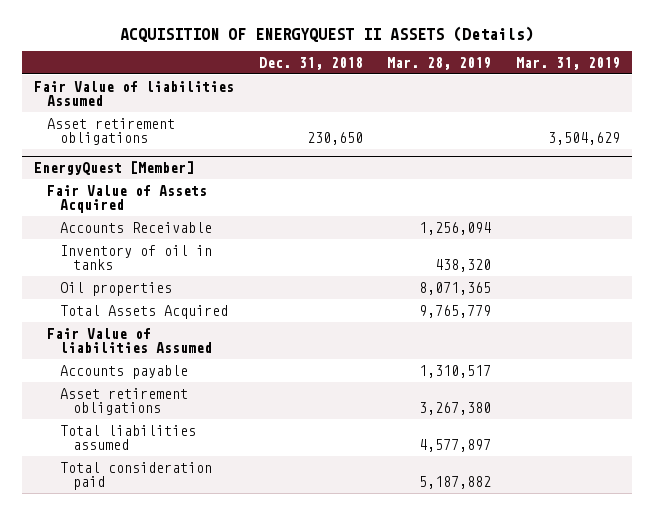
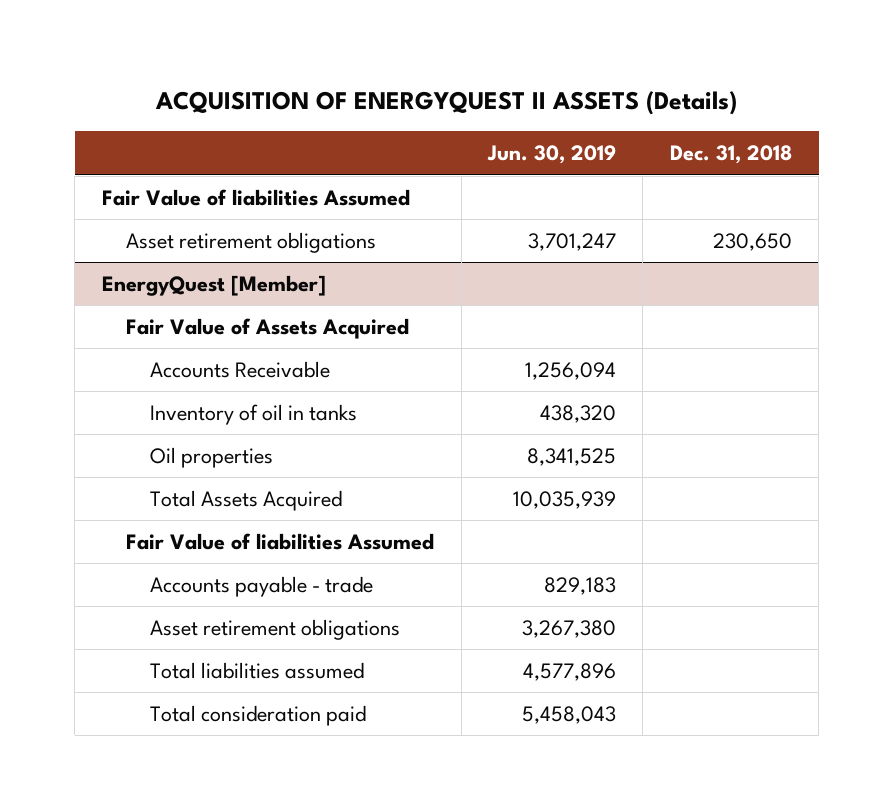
[387,56,492,70] Mar. 28, 2019 -> none
[515,56,620,70] Mar. 31, 2019 -> none
none -> [486,145,616,165] Jun. 30, 2019
[60,364,189,379] Accounts payable -> [150,575,374,597] Accounts payable - trade

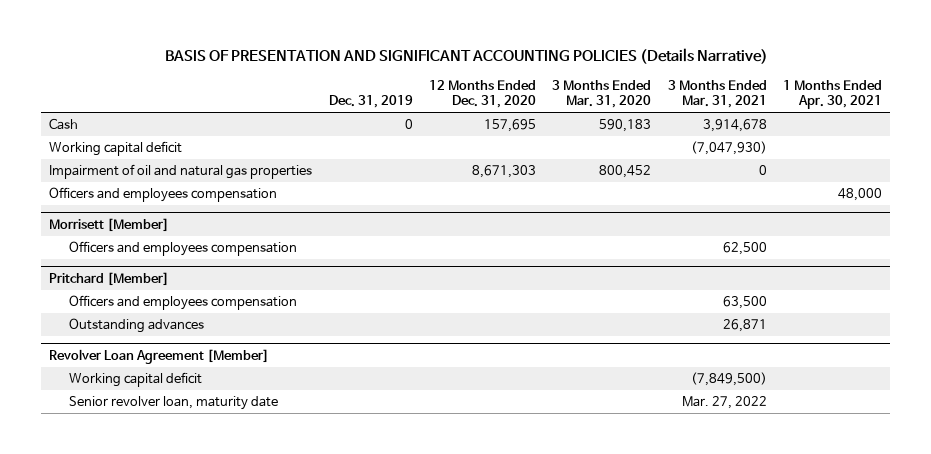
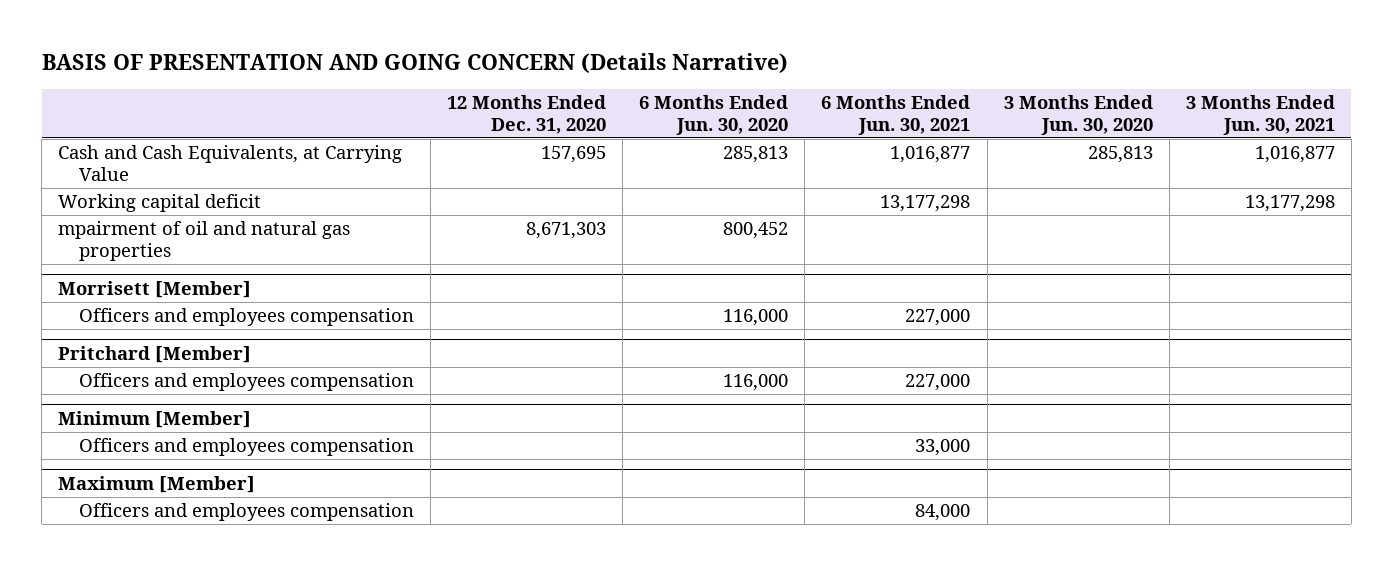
[164,48,768,65] BASIS OF PRESENTATION AND SIGNIFICANT ACCOUNTING POLICIES (Details Narrative) -> [41,53,788,74] BASIS OF PRESENTATION AND GOING CONCERN (Details Narrative)
[328,95,413,109] Dec. 31, 2019 -> none
[552,80,652,109] 3 Months Ended Mar. 31, 2020 -> none
[667,80,767,109] 3 Months Ended Mar. 31, 2021 -> none
[783,80,883,110] 1 Months Ended Apr. 30, 2021 -> none
none -> [639,95,789,135] 6 Months Ended Jun. 30, 2020
none -> [821,95,971,135] 6 Months Ended Jun. 30, 2021
none -> [1003,95,1153,135] 3 Months Ended Jun. 30, 2020
none -> [1185,95,1335,135] 3 Months Ended Jun. 30, 2021
[49,118,79,131] Cash -> [58,145,403,181] Cash and Cash Equivalents, at Carrying Value
[49,187,278,203] Officers and employees compensation -> none
[49,164,313,180] Impairment of oil and natural gas properties -> [58,221,351,261] mpairment of oil and natural gas properties
[69,318,205,334] Outstanding advances -> none
[49,348,270,364] Revolver Loan Agreement [Member] -> none
[69,372,203,388] Working capital deficit -> none
[69,396,279,411] Senior revolver loan, maturity date -> none
none -> [58,410,252,428] Minimum [Member]
none -> [78,438,414,457] Officers and employees compensation
none -> [58,475,256,493] Maximum [Member]
none -> [78,503,414,522] Officers and employees compensation

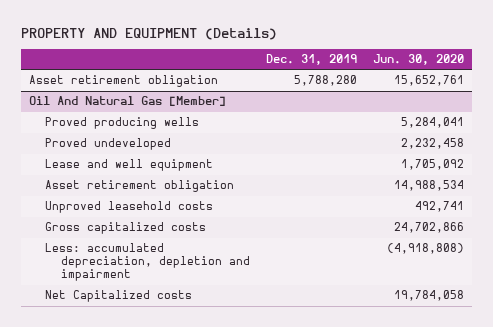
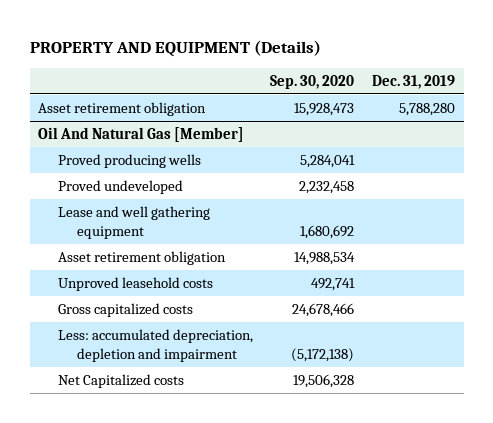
[372,54,464,66] Jun. 30, 2020 -> none
none -> [270,74,355,89] Sep. 30, 2020
[45,159,214,172] Lease and well equipment -> [57,206,210,239] Lease and well gathering equipment

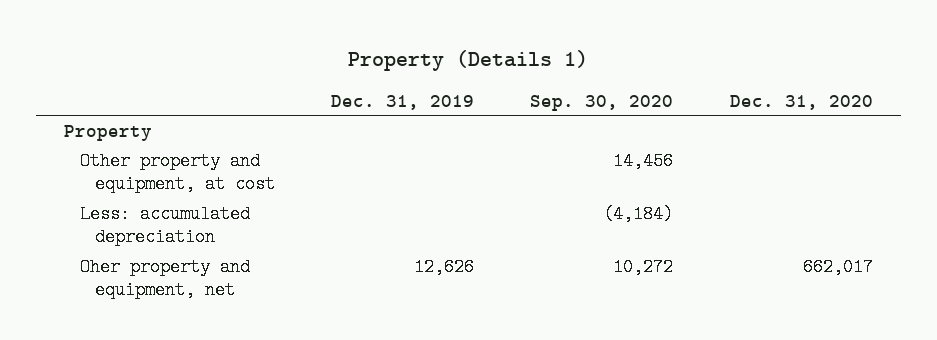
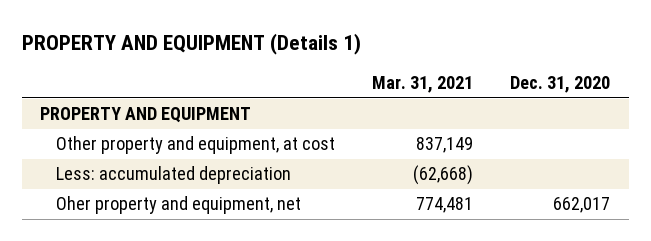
[348,50,589,72] Property (Details 1) -> [21,32,361,55] PROPERTY AND EQUIPMENT (Details 1)
[331,94,475,110] Dec. 31, 2019 -> none
[530,94,674,111] Sep. 30, 2020 -> none
none -> [372,76,474,94] Mar. 31, 2021
[64,124,153,141] Property -> [40,107,252,124] PROPERTY AND EQUIPMENT

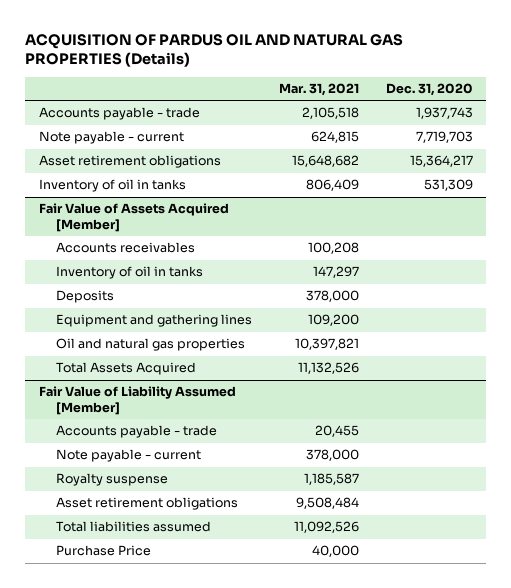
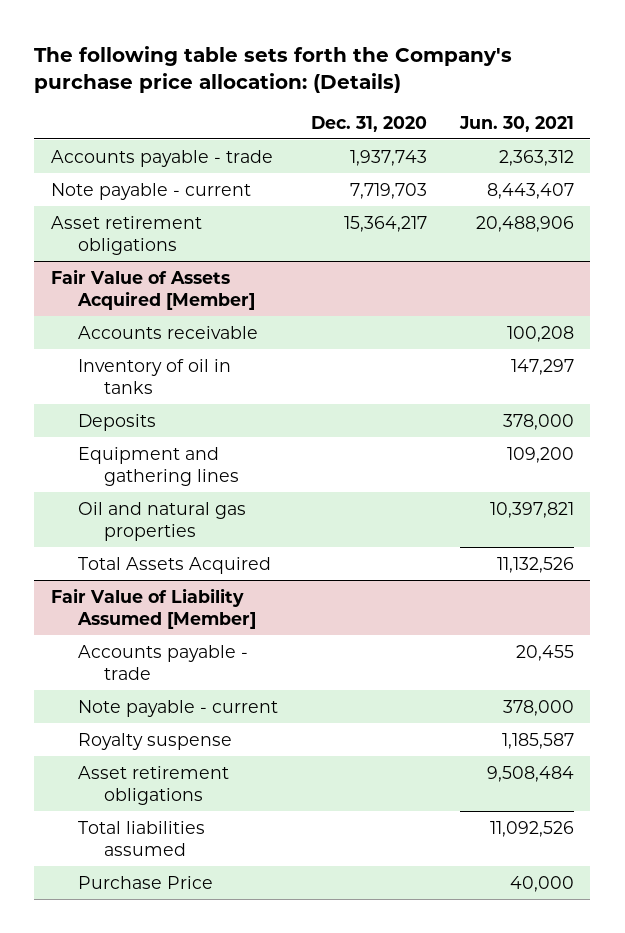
[25,33,404,68] ACQUISITION OF PARDUS OIL AND NATURAL GAS PROPERTIES (Details) -> [34,45,513,93] The following table sets forth the Company's purchase price allocation: (Details)
[278,82,359,96] Mar. 31, 2021 -> none
none -> [458,115,574,132] Jun. 30, 2021
[38,179,186,193] Inventory of oil in tanks -> none
[55,242,195,254] Accounts receivables -> [77,325,258,339] Accounts receivable

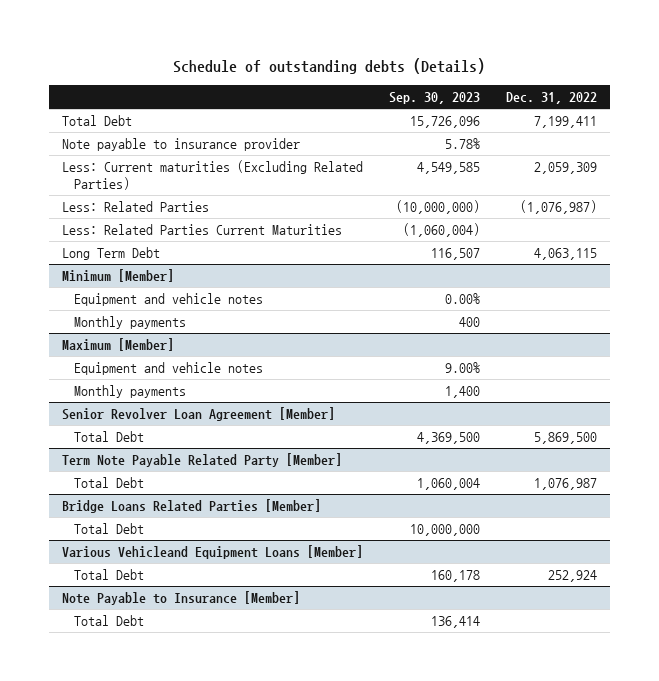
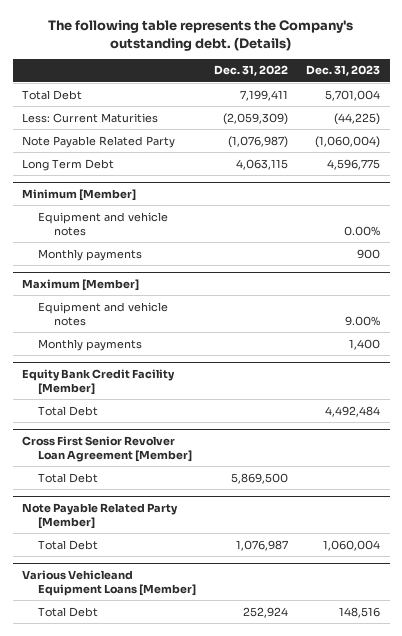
[173,57,486,74] Schedule of outstanding debts (Details) -> [48,20,354,51] The following table represents the Company's outstanding debt. (Details)
[388,91,480,104] Sep. 30, 2023 -> none
none -> [306,65,381,77] Dec. 31, 2023
[61,138,300,152] Note payable to insurance provider -> none
[61,224,342,236] Less: Related Parties Current Maturities -> none
[61,160,363,190] Less: Current maturities (Excluding Related Parties) -> [21,112,158,123] Less: Current Maturities
[533,162,597,175] 2,059,309 -> [223,112,289,125] (2,059,309)
[61,201,209,213] Less: Related Parties -> [21,135,175,148] Note Payable Related Party
none -> [21,368,175,395] Equity Bank Credit Facility [Member]
none -> [37,405,98,416] Total Debt
[61,407,335,422] Senior Revolver Loan Agreement [Member] -> [21,435,192,462] Cross First Senior Revolver Loan Agreement [Member]
[61,453,342,468] Term Note Payable Related Party [Member] -> [21,502,178,529] Note Payable Related Party [Member]
[61,499,321,514] Bridge Loans Related Parties [Member] -> none
[73,523,144,535] Total Debt -> none
[61,591,300,606] Note Payable to Insurance [Member] -> none
[73,615,144,627] Total Debt -> none

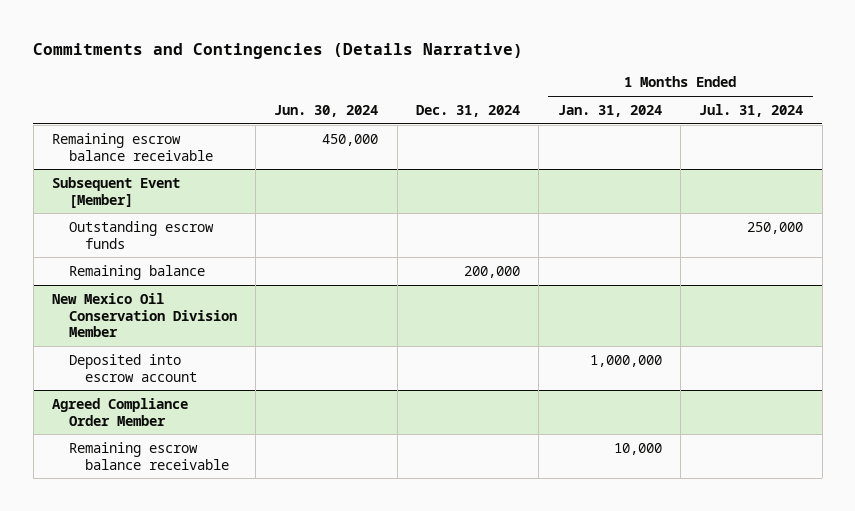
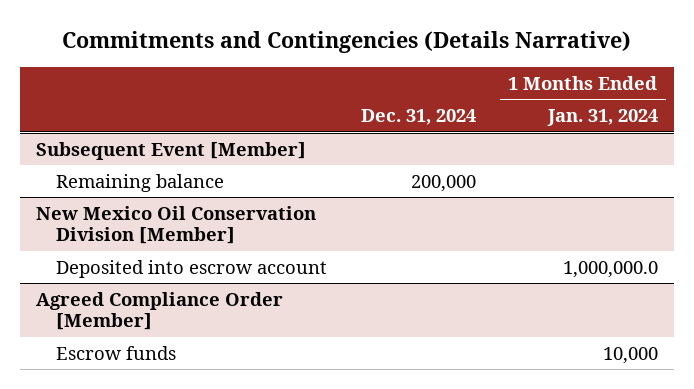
[274,104,379,117] Jun. 30, 2024 -> none
[699,103,804,117] Jul. 31, 2024 -> none
[52,132,213,161] Remaining escrow balance receivable -> none
[68,220,214,249] Outstanding escrow funds -> none
[52,292,237,338] New Mexico Oil Conservation Division Member -> [36,205,317,245] New Mexico Oil Conservation Division [Member]
[589,354,662,367] 1,000,000 -> [562,260,658,278] 1,000,000.0
[52,397,189,426] Agreed Compliance Order Member -> [36,291,284,331] Agreed Compliance Order [Member]
[68,441,230,470] Remaining escrow balance receivable -> [56,345,177,360] Escrow funds

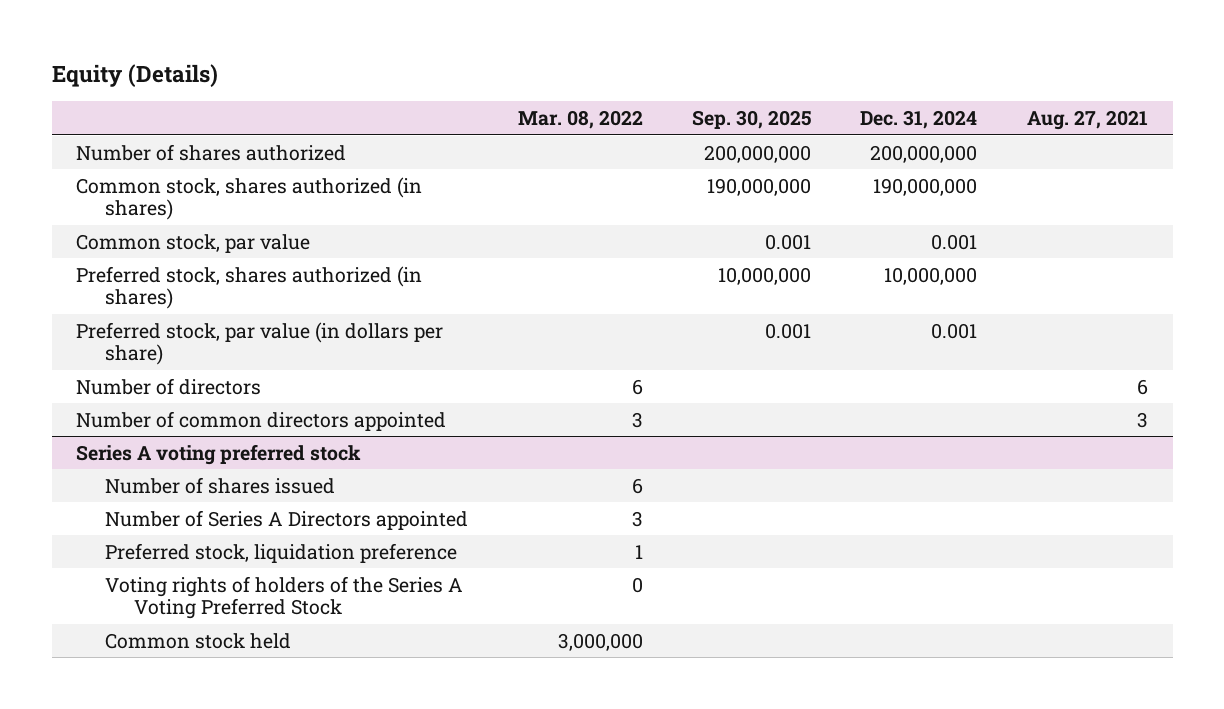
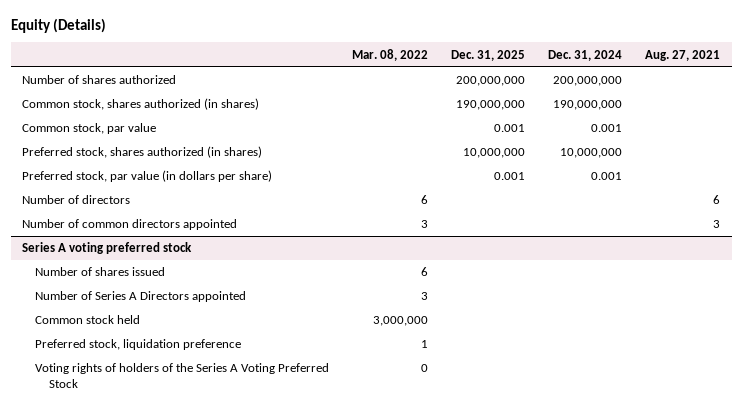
[691,110,811,130] Sep. 30, 2025 -> none
none -> [451,49,526,61] Dec. 31, 2025
[105,632,292,649] Common stock held -> [35,315,141,325] Common stock held

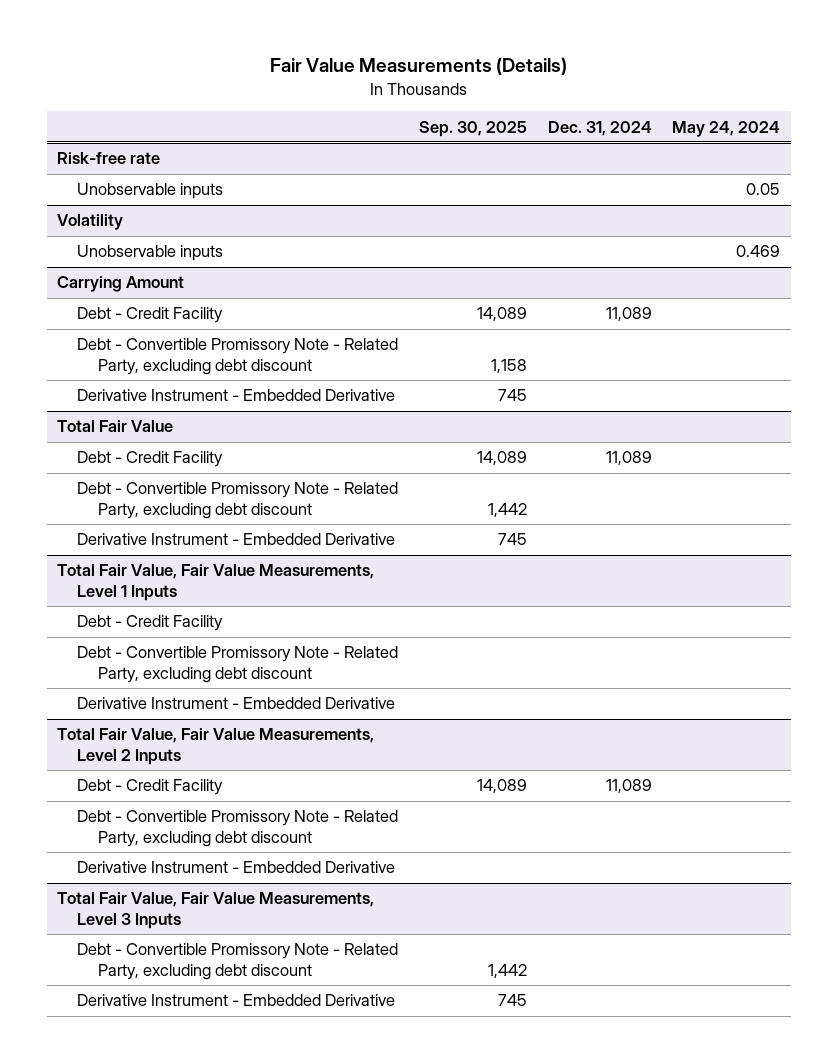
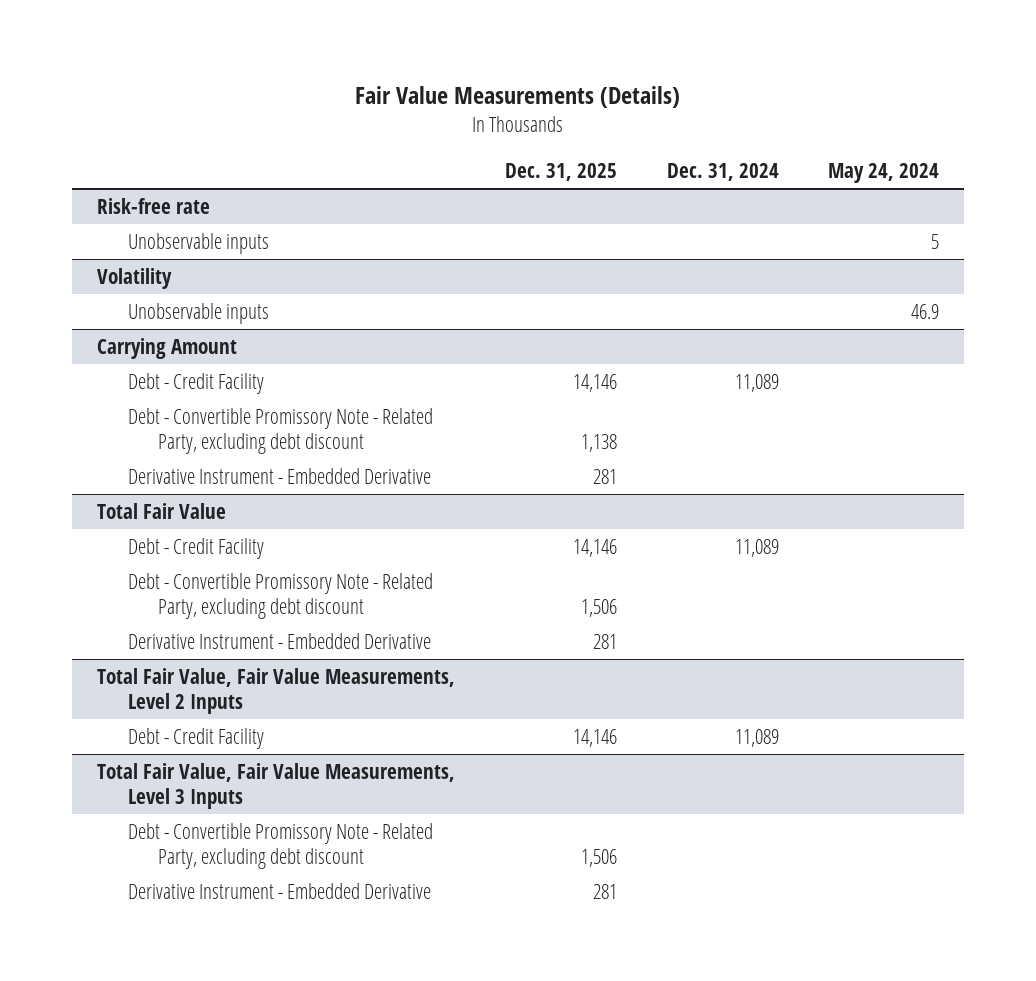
[418,120,527,137] Sep. 30, 2025 -> none
none -> [504,162,617,181] Dec. 31, 2025
[746,183,781,196] 0.05 -> [931,234,940,250] 5
[736,245,781,258] 0.469 -> [911,304,940,320] 46.9
[56,564,374,602] Total Fair Value, Fair Value Measurements, Level 1 Inputs -> none
[77,615,224,632] Debt - Credit Facility -> none
[77,646,399,684] Debt - Convertible Promissory Note - Related Party, excluding debt discount -> none
[77,697,396,710] Derivative Instrument - Embedded Derivative -> none
[77,810,399,848] Debt - Convertible Promissory Note - Related Party, excluding debt discount -> none
[77,861,396,874] Derivative Instrument - Embedded Derivative -> none

